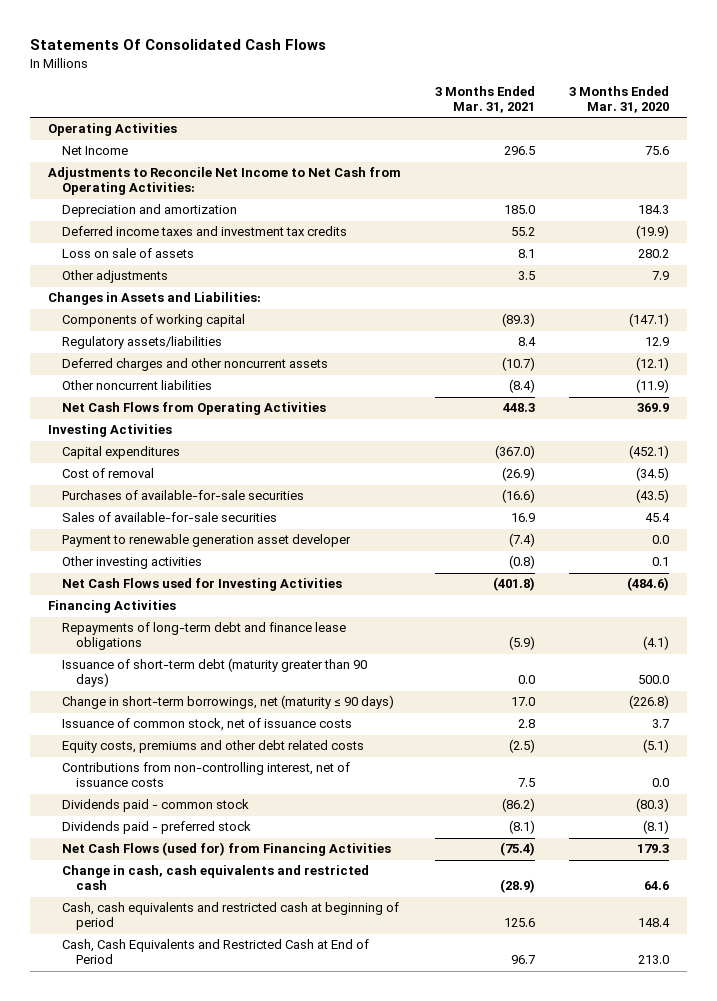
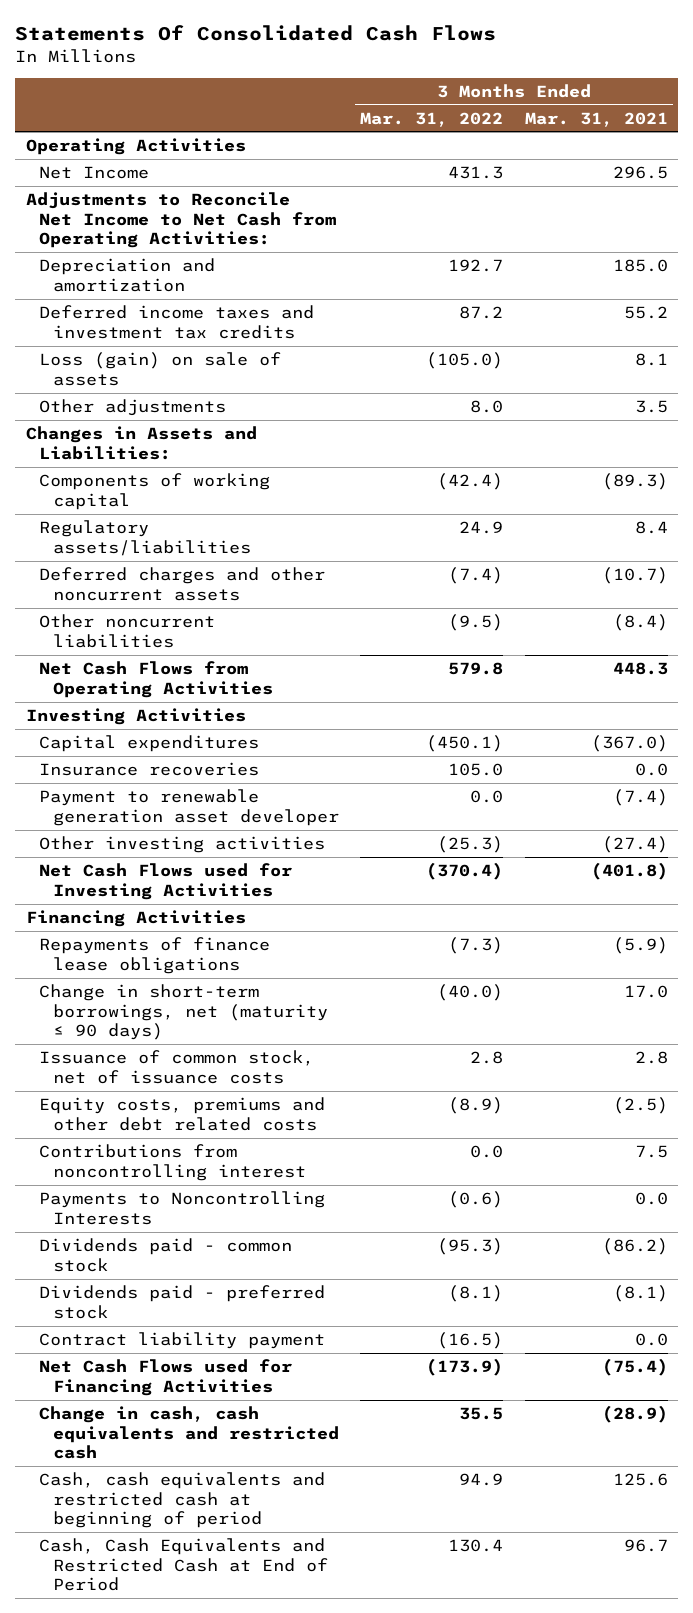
[569,85,670,113] 3 Months Ended Mar. 31, 2020 -> none
none -> [360,111,504,127] Mar. 31, 2022
[61,248,194,259] Loss on sale of assets -> [39,352,282,386] Loss (gain) on sale of assets
[61,468,154,479] Cost of removal -> none
[61,490,304,501] Purchases of available-for-sale securities -> none
[61,512,277,523] Sales of available-for-sale securities -> none
none -> [39,762,260,777] Insurance recoveries
[509,555,536,570] (0.8) -> [601,836,668,854] (27.4)
[61,658,367,688] Issuance of short-term debt (maturity greater than 90 days) -> none
[61,622,346,651] Repayments of long-term debt and finance lease obligations -> [39,937,271,974] Repayments of finance lease obligations
[61,762,350,788] Contributions from non-controlling interest, net of issuance costs -> [39,1144,306,1181] Contributions from noncontrolling interest
none -> [39,1191,326,1225] Payments to Noncontrolling Interests
none -> [39,1332,326,1350] Contract liability payment
[61,842,391,857] Net Cash Flows (used for) from Financing Activities -> [39,1359,293,1396] Net Cash Flows used for Financing Activities

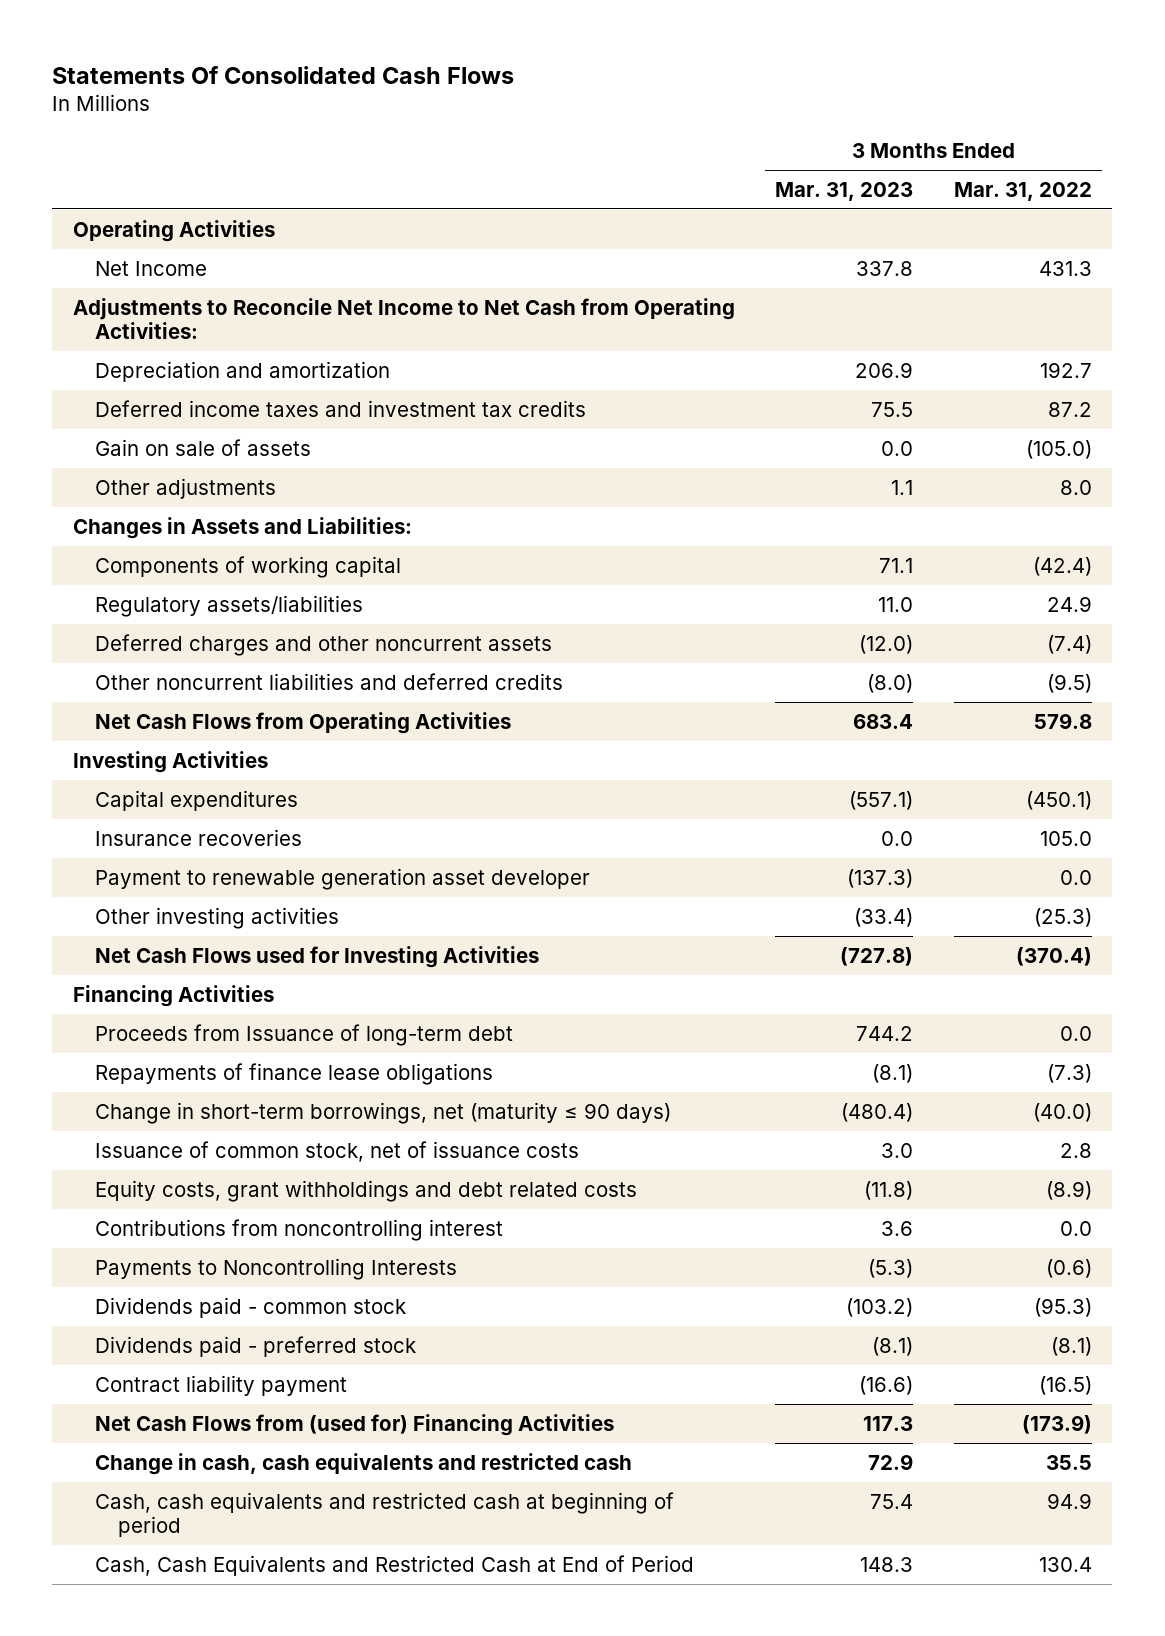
[524,111,668,127] Mar. 31, 2021 -> none
none -> [775,181,914,201] Mar. 31, 2023
[39,352,282,386] Loss (gain) on sale of assets -> [95,438,312,456] Gain on sale of assets
[39,614,216,648] Other noncurrent liabilities -> [95,672,564,690] Other noncurrent liabilities and deferred credits
none -> [95,1023,514,1046] Proceeds from Issuance of long-term debt
[39,1097,326,1131] Equity costs, premiums and other debt related costs -> [95,1179,638,1202] Equity costs, grant withholdings and debt related costs
[39,1359,293,1396] Net Cash Flows used for Financing Activities -> [95,1413,615,1436] Net Cash Flows from (used for) Financing Activities

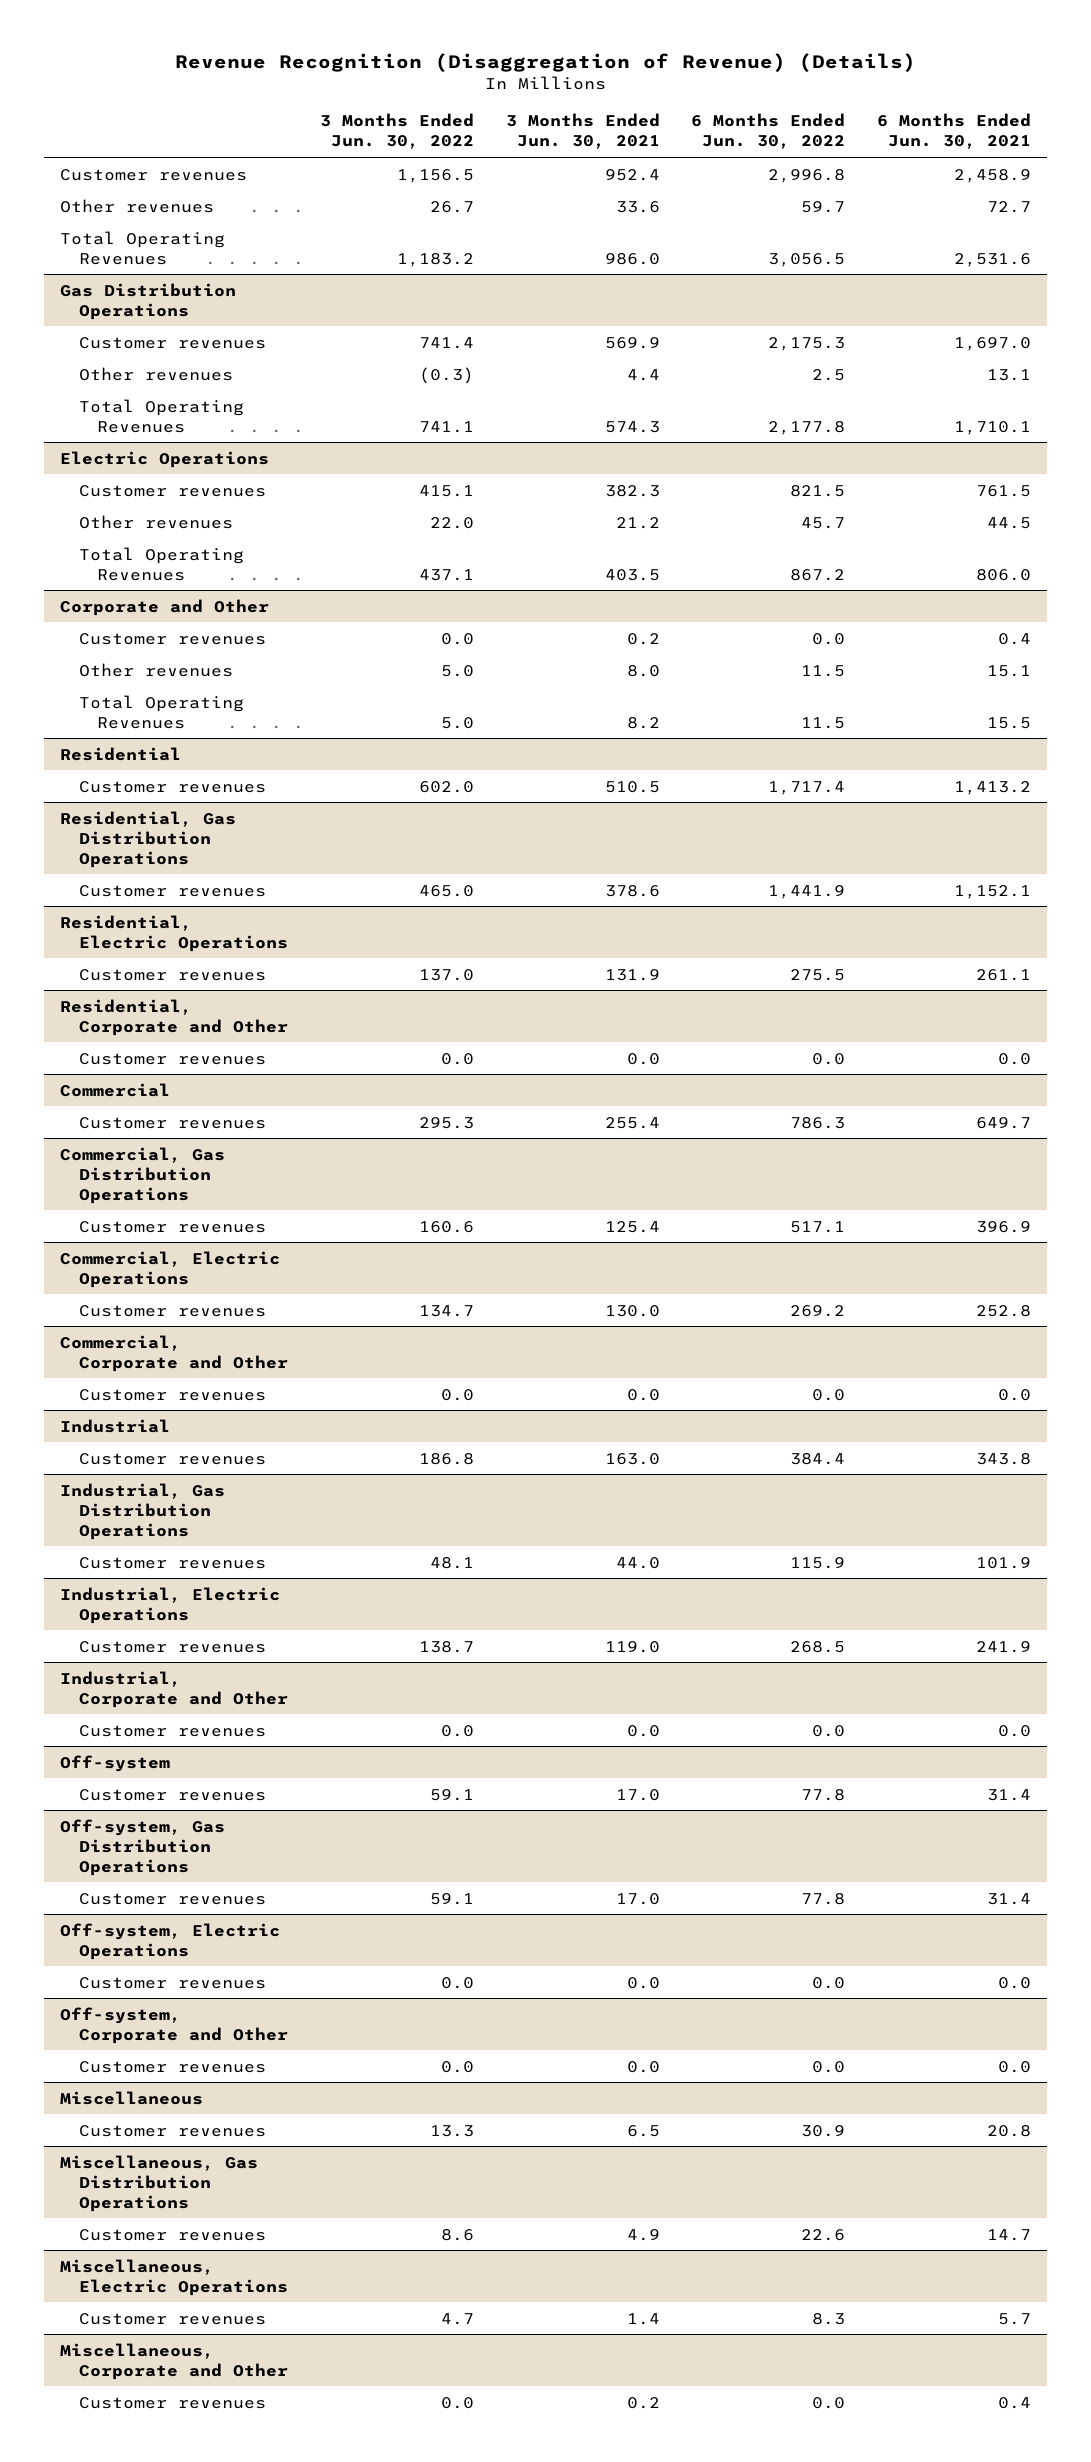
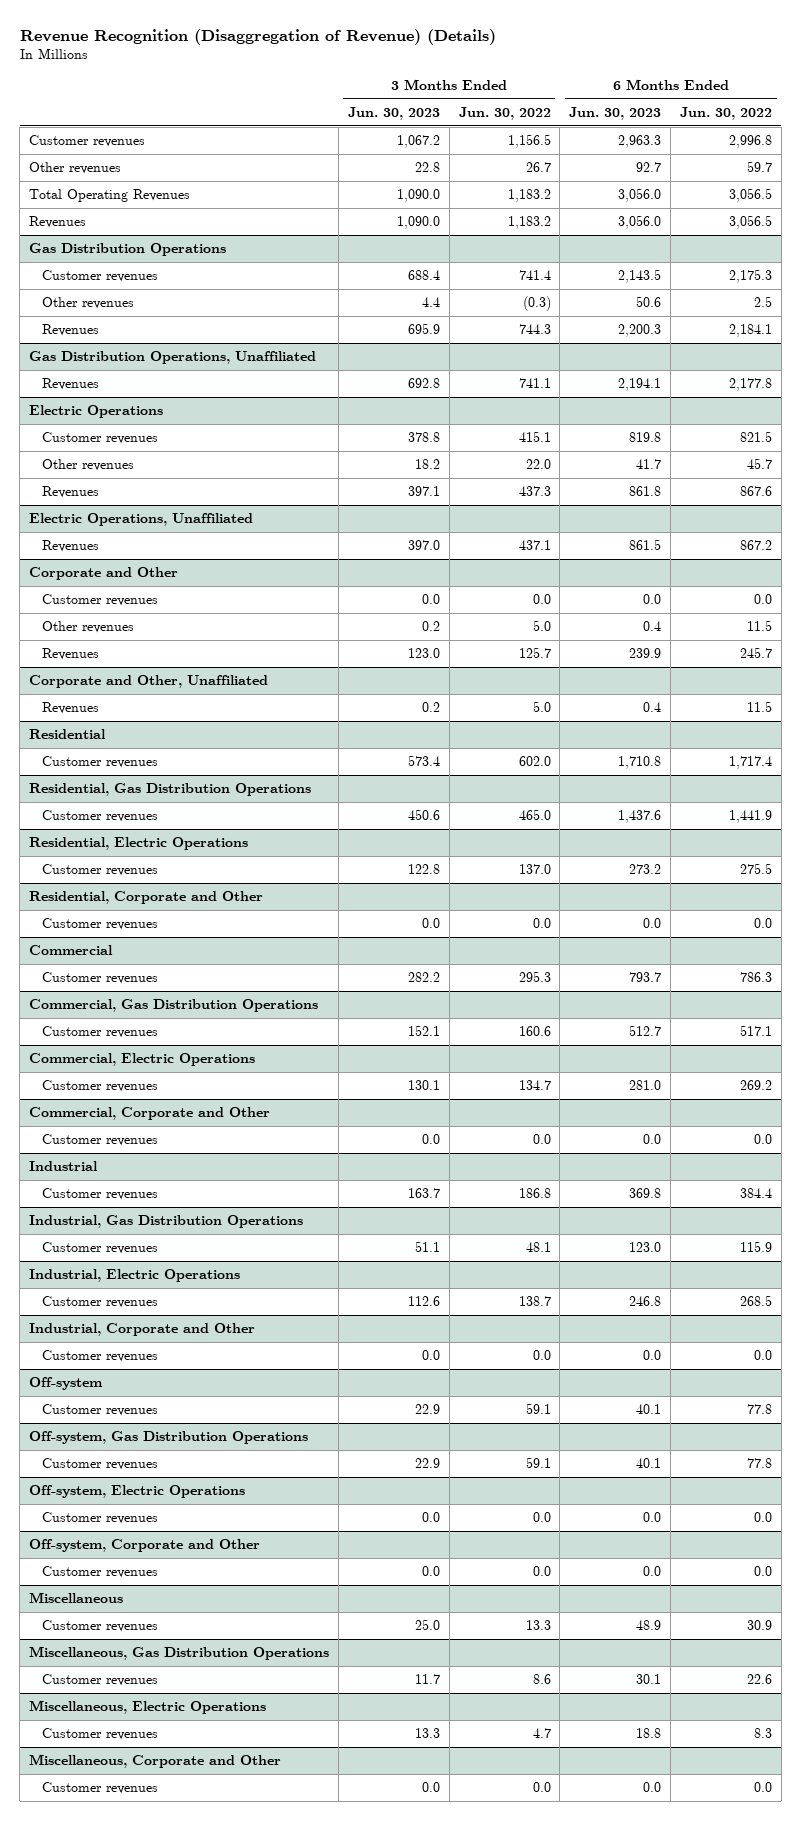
[505,113,660,150] 3 Months Ended Jun. 30, 2021 -> none
[877,113,1032,150] 6 Months Ended Jun. 30, 2021 -> none
none -> [347,106,440,120] Jun. 30, 2023
none -> [569,106,662,120] Jun. 30, 2023
none -> [29,215,87,228] Revenues
none -> [41,323,99,336] Revenues
none -> [29,350,317,364] Gas Distribution Operations, Unaffiliated
[78,398,244,433] Total Operating Revenues -> [41,377,99,390] Revenues
none -> [41,485,99,498] Revenues
none -> [29,512,254,526] Electric Operations, Unaffiliated
[78,546,244,581] Total Operating Revenues -> [41,539,99,552] Revenues
none -> [41,647,99,660] Revenues
none -> [29,674,269,688] Corporate and Other, Unaffiliated
[78,694,244,729] Total Operating Revenues -> [41,701,99,714] Revenues

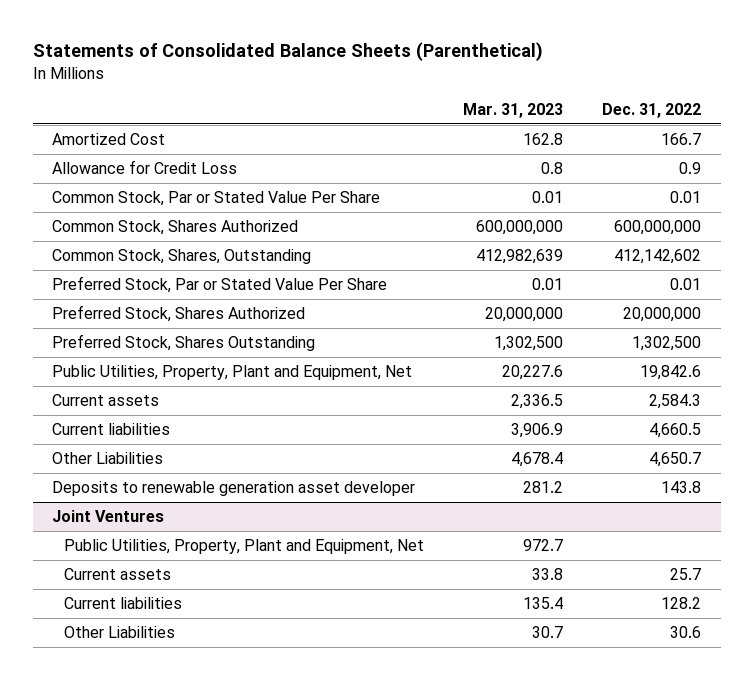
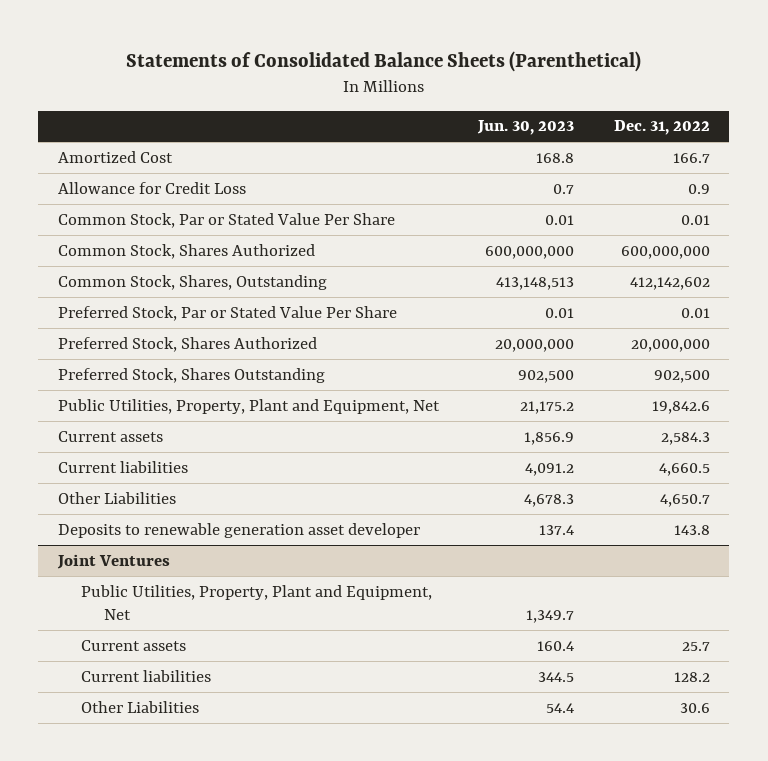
[463,102,564,118] Mar. 31, 2023 -> none
none -> [477,120,575,136] Jun. 30, 2023
[632,336,702,352] 1,302,500 -> [653,369,710,383] 902,500

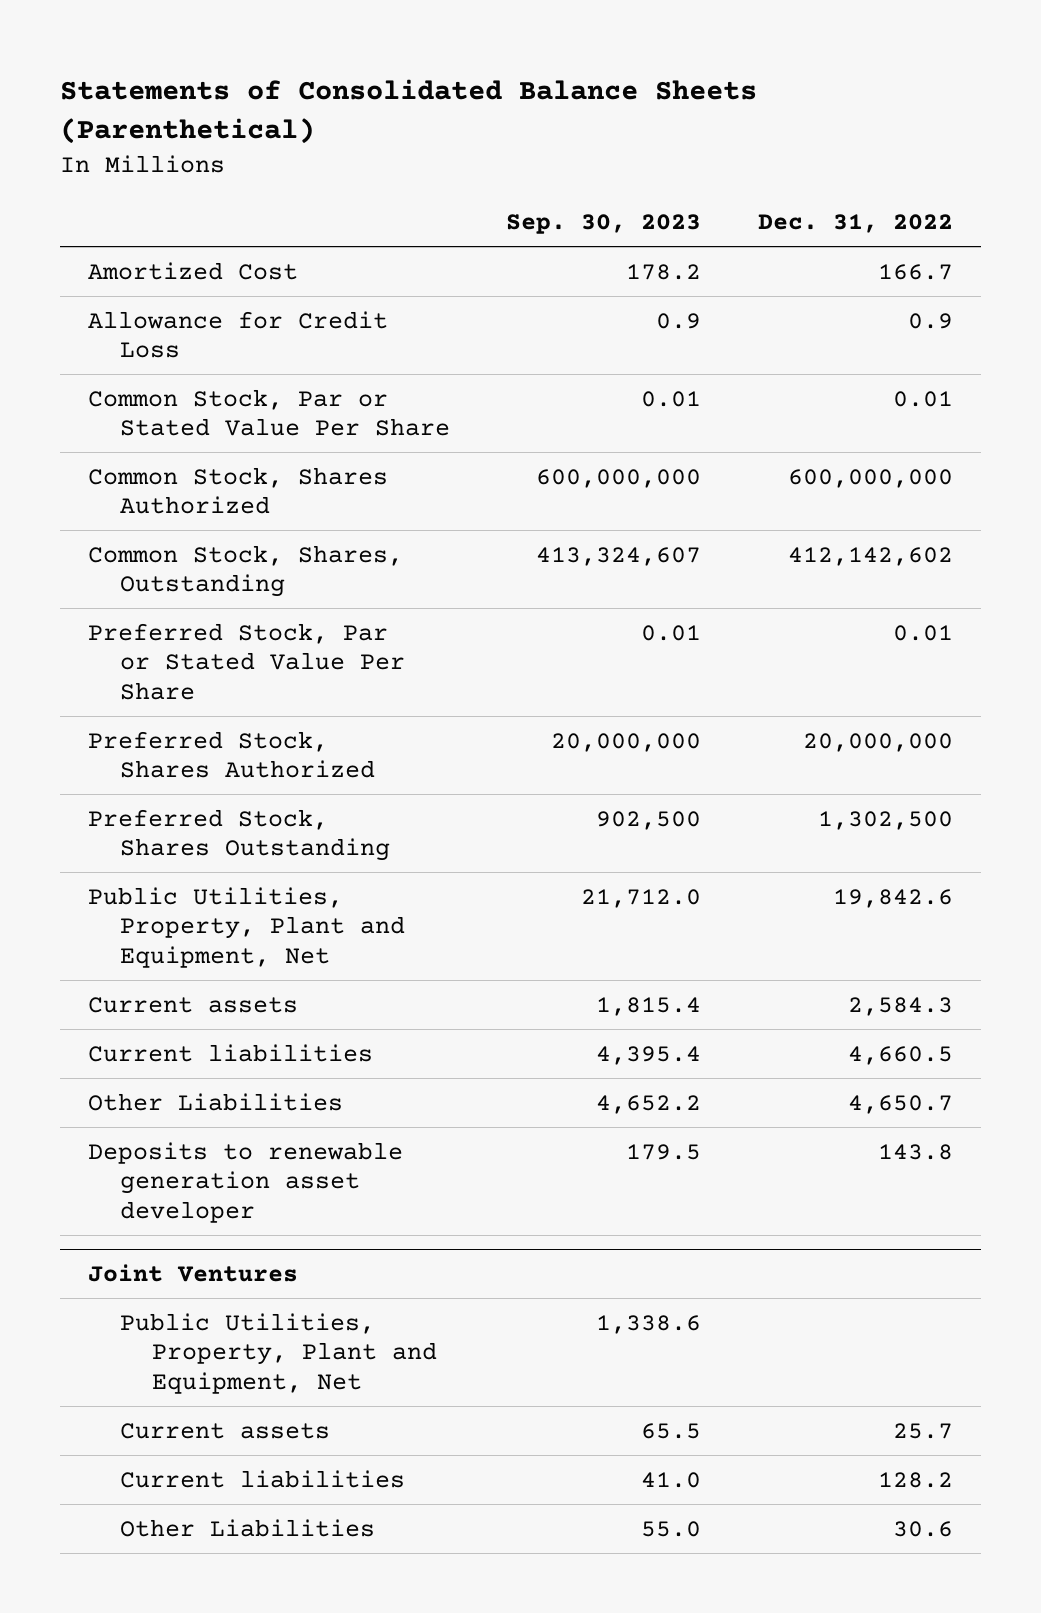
[477,120,575,136] Jun. 30, 2023 -> none
none -> [506,214,702,235] Sep. 30, 2023
[653,369,710,383] 902,500 -> [817,810,953,830] 1,302,500

